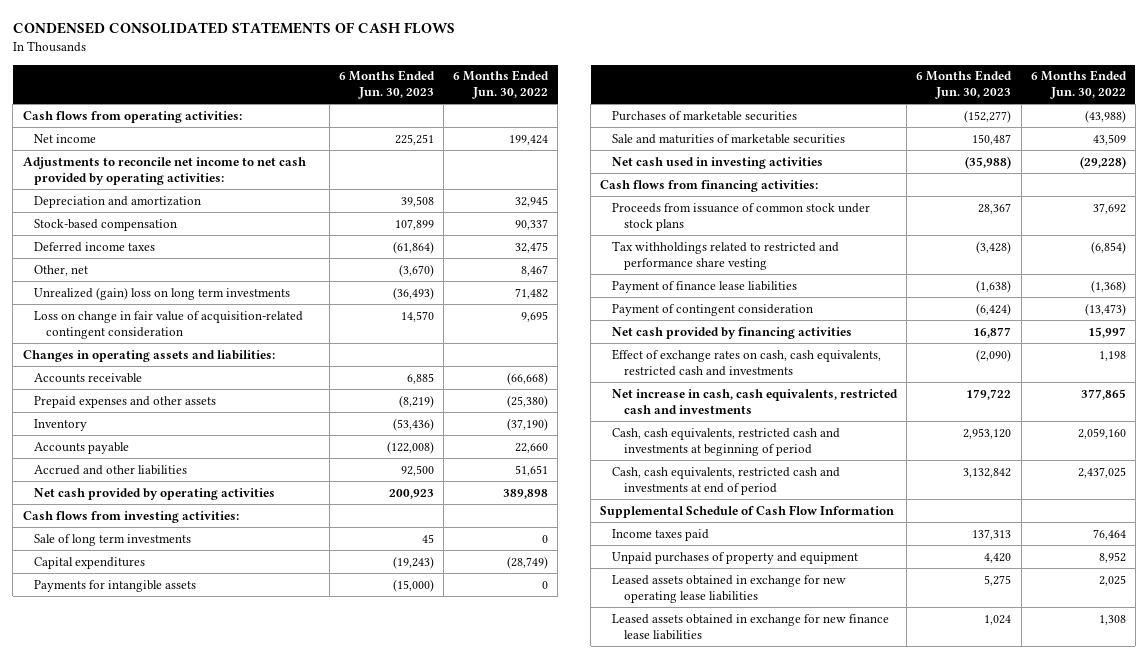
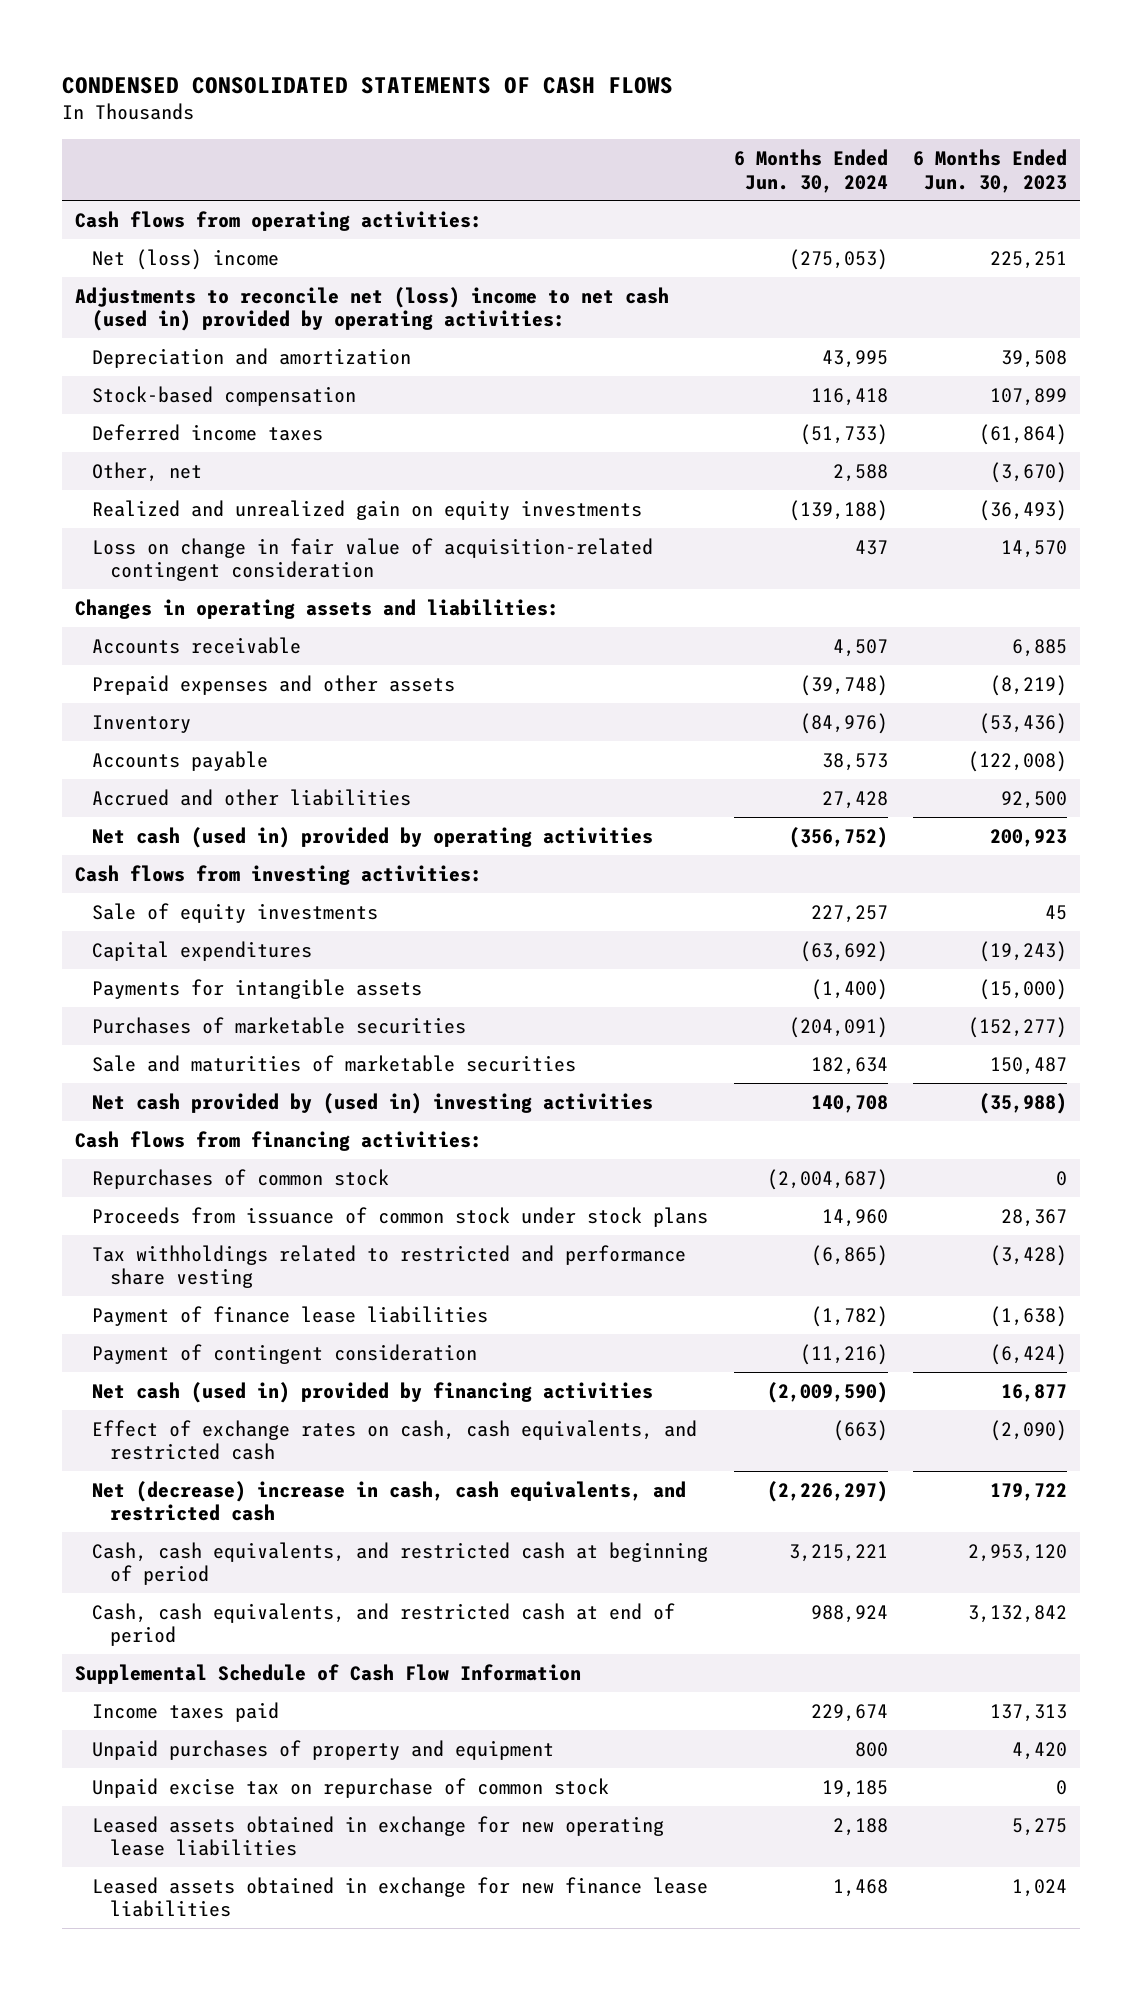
[452,70,549,100] 6 Months Ended Jun. 30, 2022 -> none
none -> [733,148,888,193] 6 Months Ended Jun. 30, 2024
[34,133,97,143] Net income -> [92,248,280,270] Net (loss) income
[22,156,306,185] Adjustments to reconcile net income to net cash provided by operating activities: -> [74,286,669,332] Adjustments to reconcile net (loss) income to net cash (used in) provided by operating activities:
[34,286,291,300] Unrealized (gain) loss on long term investments -> [92,499,643,520] Realized and unrealized gain on equity investments
[34,487,276,500] Net cash provided by operating activities -> [92,826,654,848] Net cash (used in) provided by operating activities
[34,533,192,546] Sale of long term investments -> [92,902,379,923] Sale of equity investments
[612,156,824,169] Net cash used in investing activities -> [92,1092,654,1114] Net cash provided by (used in) investing activities
none -> [92,1168,390,1189] Repurchases of common stock
[612,326,853,339] Net cash provided by financing activities -> [92,1381,654,1403] Net cash (used in) provided by financing activities
[612,348,882,376] Effect of exchange rates on cash, cash equivalents, restricted cash and investments -> [92,1419,698,1461] Effect of exchange rates on cash, cash equivalents, and restricted cash
[612,388,899,414] Net increase in cash, cash equivalents, restricted cash and investments -> [92,1480,687,1522] Net (decrease) increase in cash, cash equivalents, and restricted cash
[612,427,841,456] Cash, cash equivalents, restricted cash and investments at beginning of period -> [92,1541,709,1586] Cash, cash equivalents, and restricted cash at beginning of period
[612,466,841,495] Cash, cash equivalents, restricted cash and investments at end of period -> [92,1602,676,1647] Cash, cash equivalents, and restricted cash at end of period
none -> [92,1777,610,1798] Unpaid excise tax on repurchase of common stock

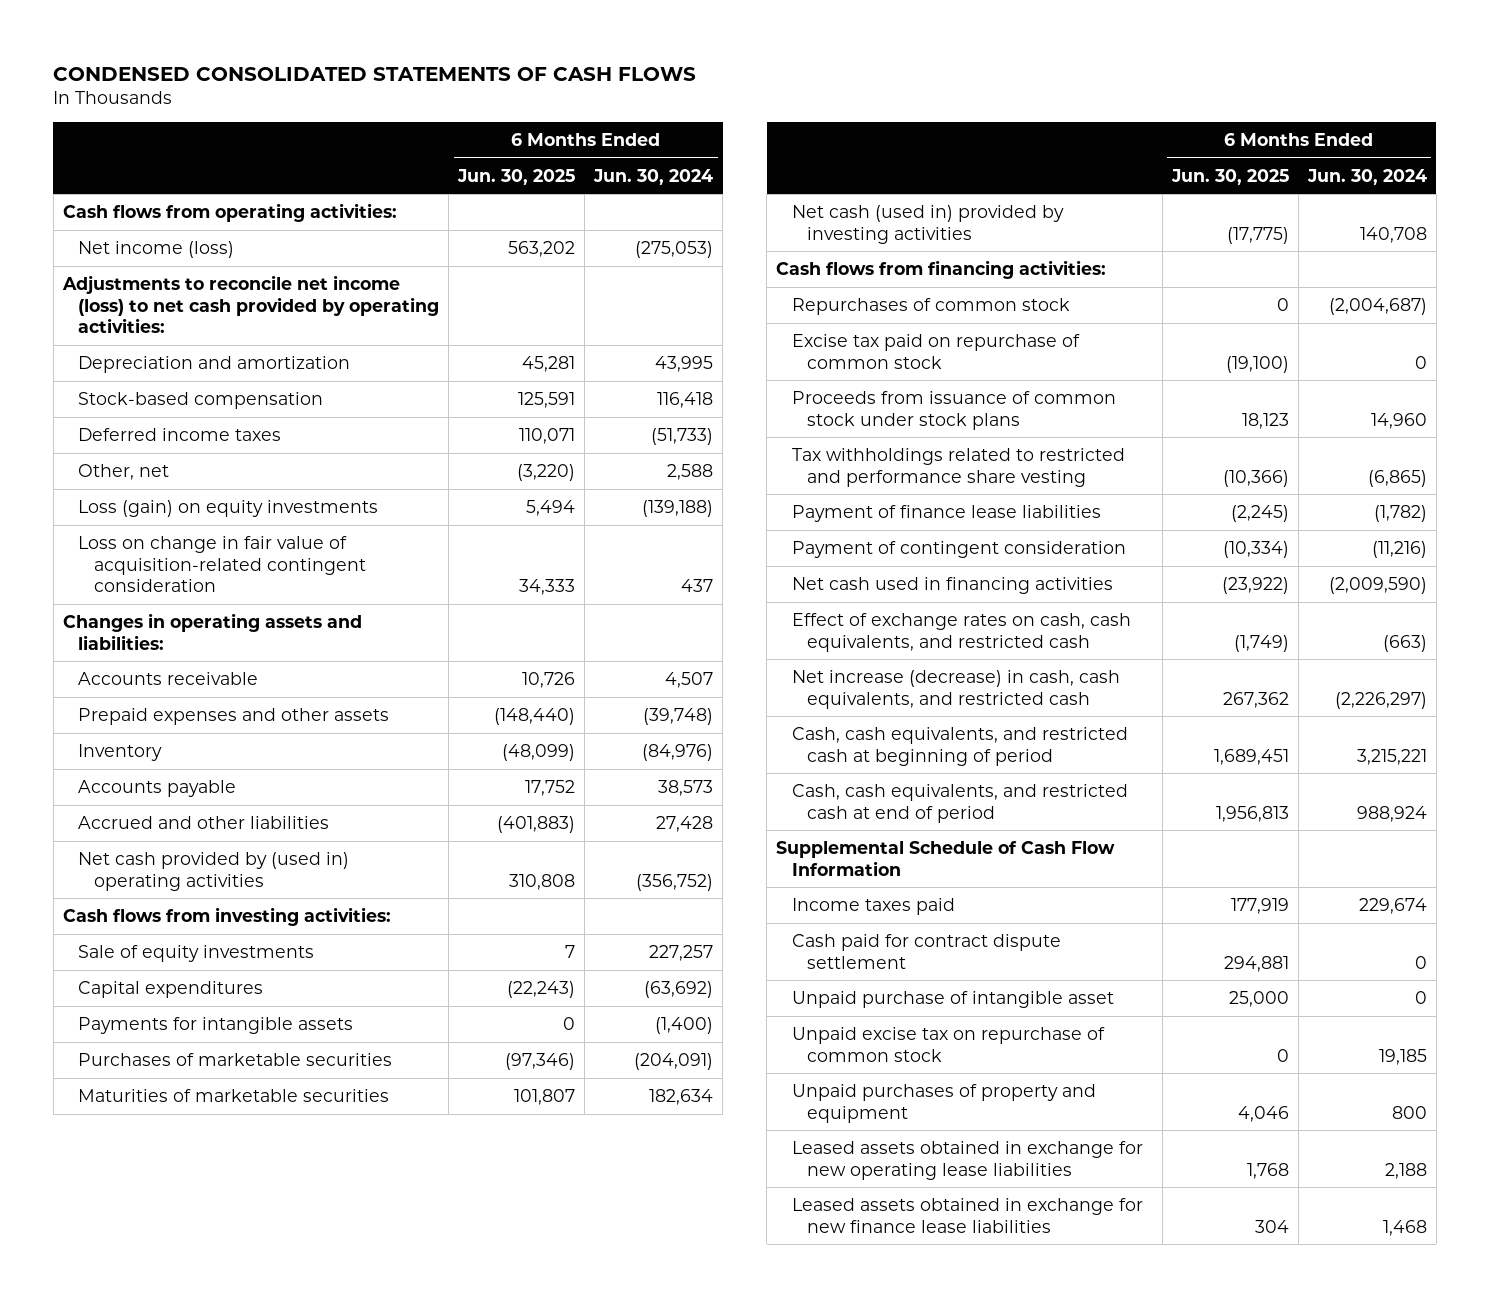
[913,148,1068,193] 6 Months Ended Jun. 30, 2023 -> none
none -> [457,168,576,185] Jun. 30, 2025
[92,248,280,270] Net (loss) income -> [78,240,235,258] Net income (loss)
[74,286,669,332] Adjustments to reconcile net (loss) income to net cash (used in) provided by operating activities: -> [61,274,440,334] Adjustments to reconcile net income (loss) to net cash provided by operating activities:
[92,499,643,520] Realized and unrealized gain on equity investments -> [78,499,379,517] Loss (gain) on equity investments
[92,826,654,848] Net cash (used in) provided by operating activities -> [78,851,350,891] Net cash provided by (used in) operating activities
[92,1054,577,1072] Sale and maturities of marketable securities -> [78,1088,390,1102] Maturities of marketable securities
[92,1092,654,1114] Net cash provided by (used in) investing activities -> [791,204,1064,244] Net cash (used in) provided by investing activities
none -> [791,333,1080,369] Excise tax paid on repurchase of common stock
[92,1381,654,1403] Net cash (used in) provided by financing activities -> [791,576,1113,594] Net cash used in financing activities
[92,1480,687,1522] Net (decrease) increase in cash, cash equivalents, and restricted cash -> [791,669,1120,709] Net increase (decrease) in cash, cash equivalents, and restricted cash
none -> [791,933,1061,969] Cash paid for contract dispute settlement
none -> [791,990,1114,1008] Unpaid purchase of intangible asset
[92,1739,555,1760] Unpaid purchases of property and equipment -> [791,1083,1096,1123] Unpaid purchases of property and equipment

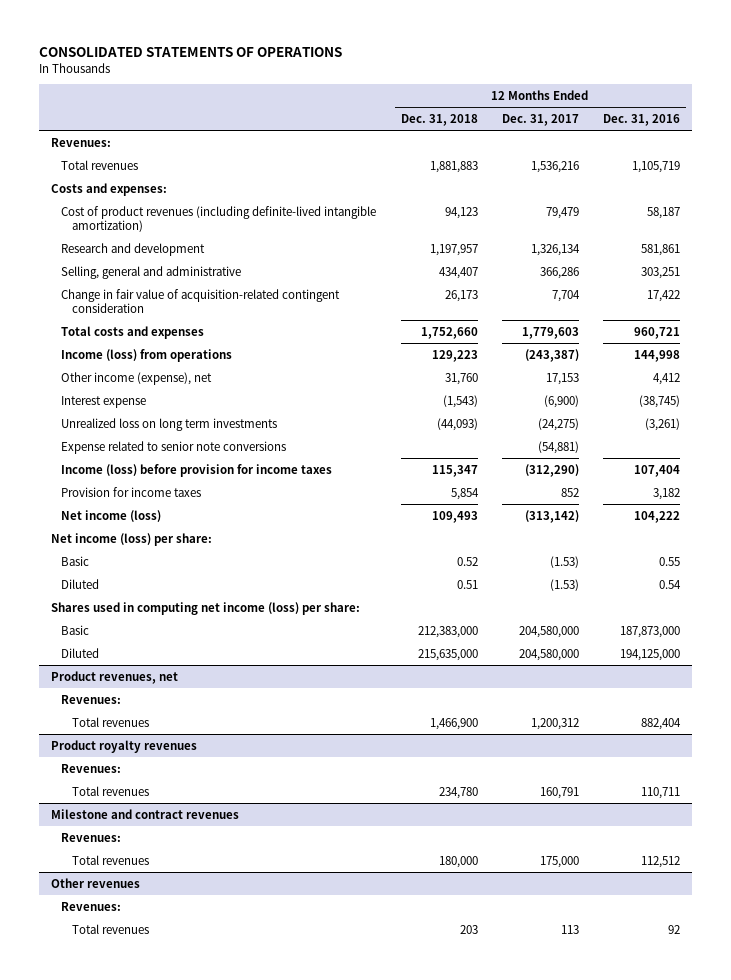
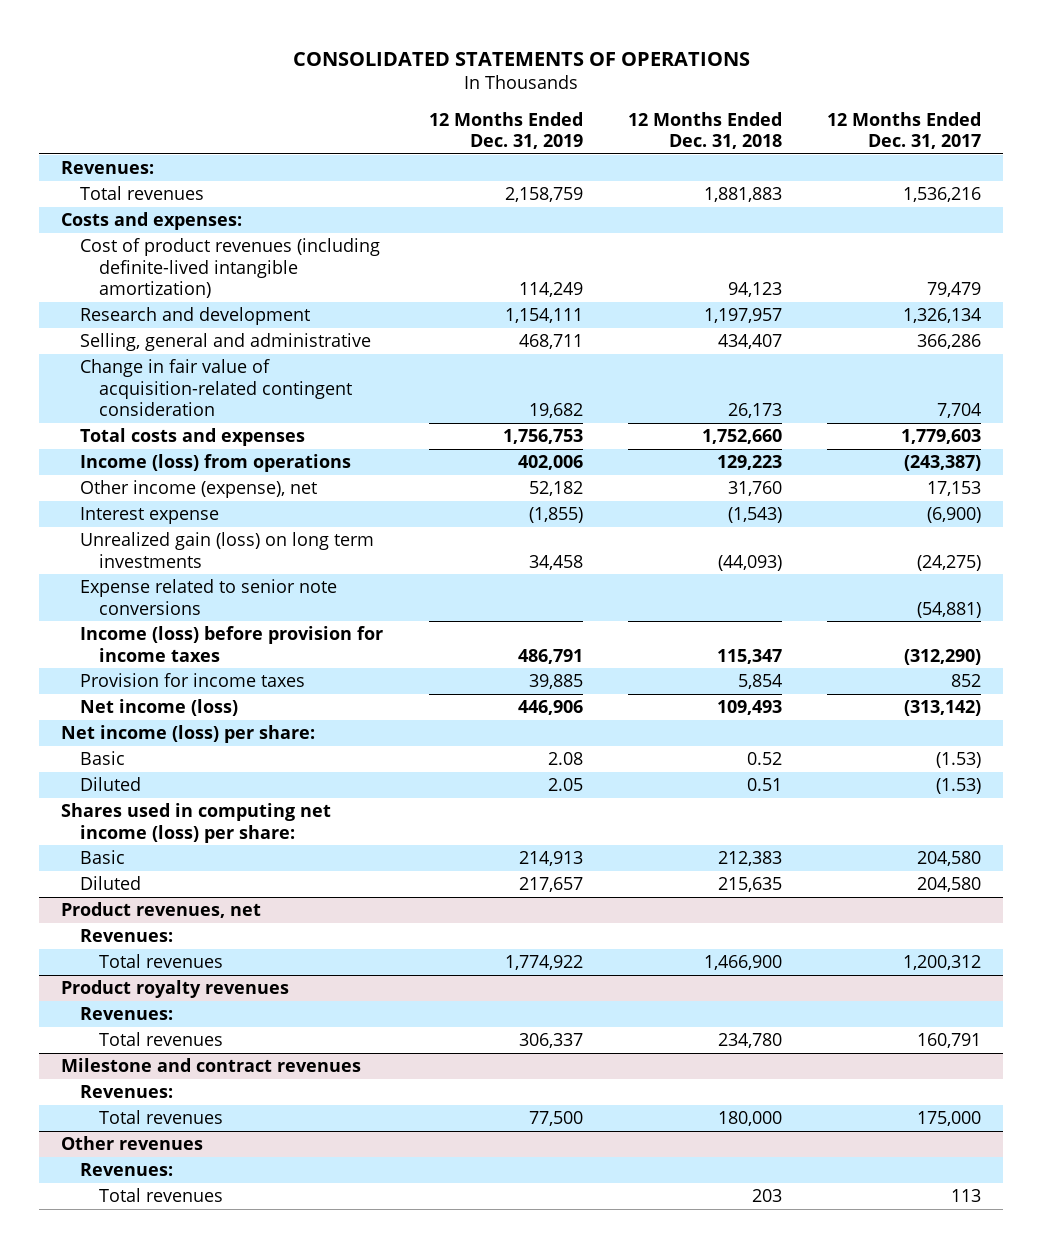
[603,113,681,126] Dec. 31, 2016 -> none
none -> [428,111,583,150] 12 Months Ended Dec. 31, 2019
[61,417,278,431] Unrealized loss on long term investments -> [80,532,375,568] Unrealized gain (loss) on long term investments
[417,625,478,638] 212,383,000 -> [717,851,782,867] 212,383
[518,625,579,638] 204,580,000 -> [916,851,981,867] 204,580
[417,648,478,661] 215,635,000 -> [717,877,782,893] 215,635
[518,648,579,661] 204,580,000 -> [916,877,981,893] 204,580

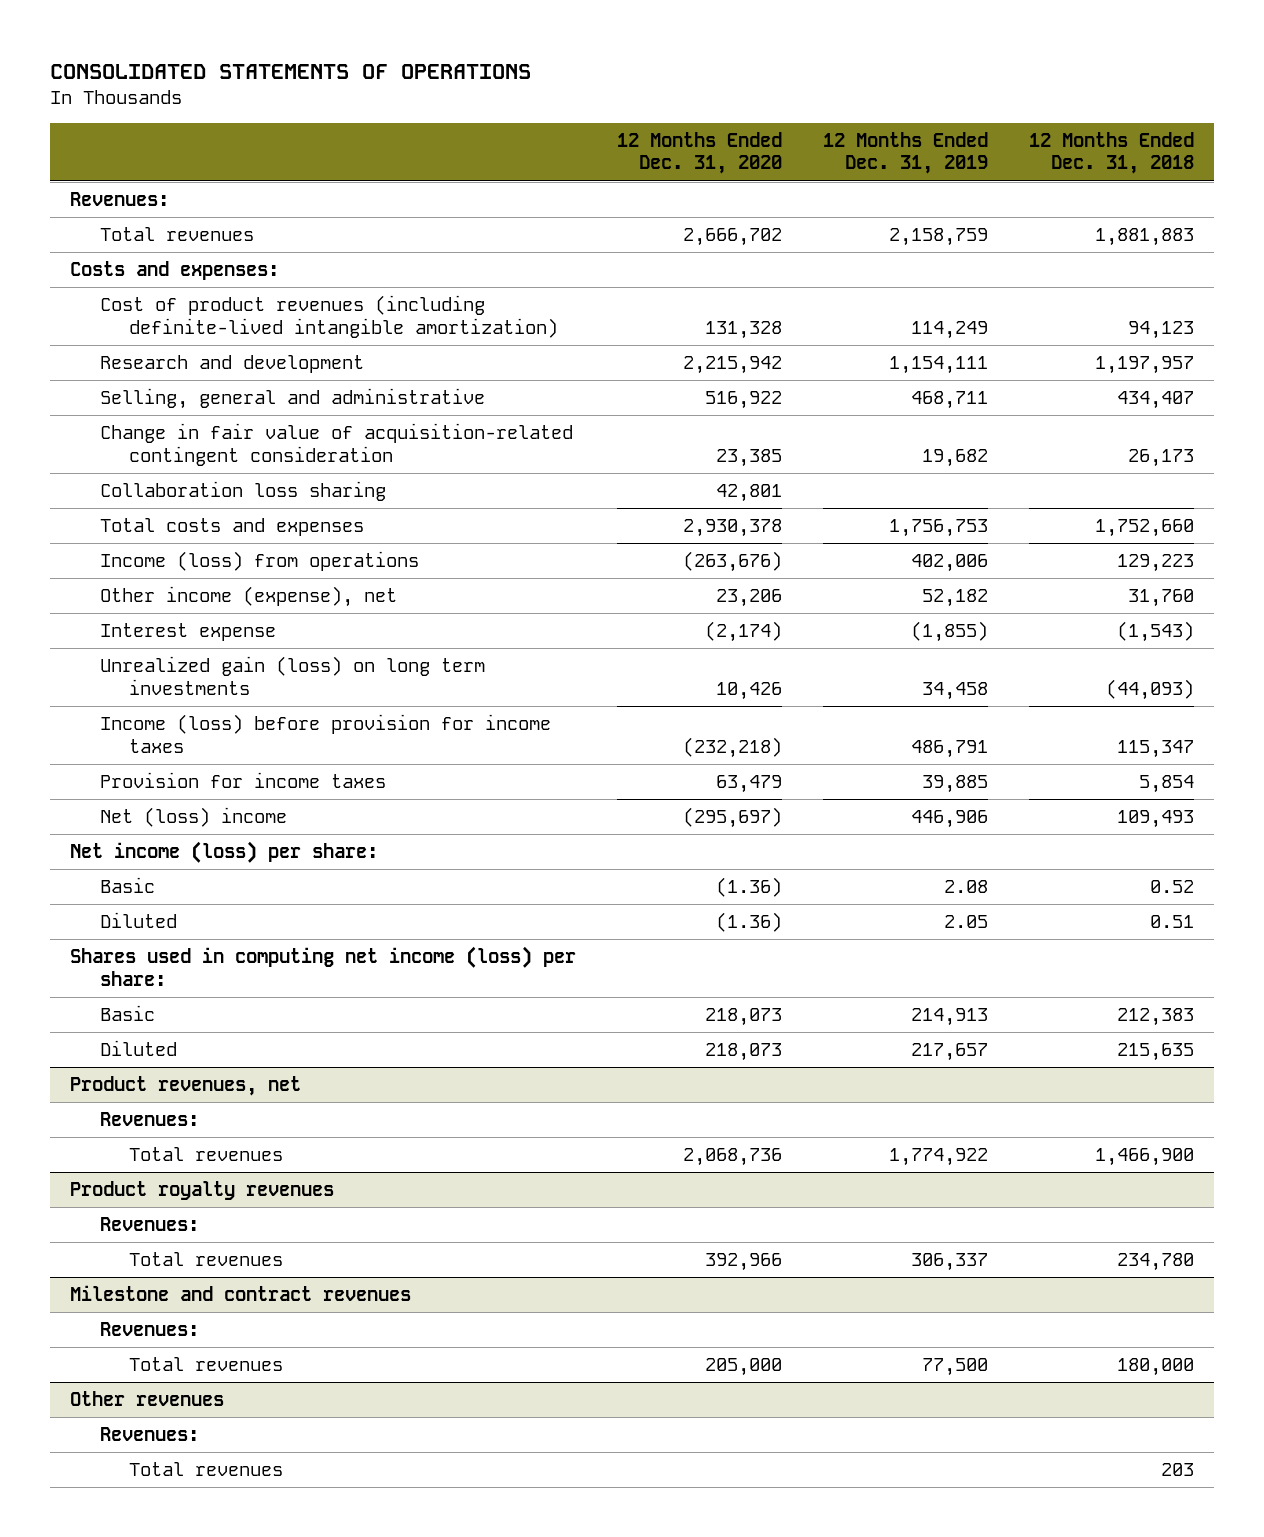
[826,111,981,150] 12 Months Ended Dec. 31, 2017 -> none
none -> [617,132,783,175] 12 Months Ended Dec. 31, 2020
none -> [99,481,386,502] Collaboration loss sharing
[80,579,338,615] Expense related to senior note conversions -> none
[80,699,239,717] Net income (loss) -> [99,807,287,828] Net (loss) income

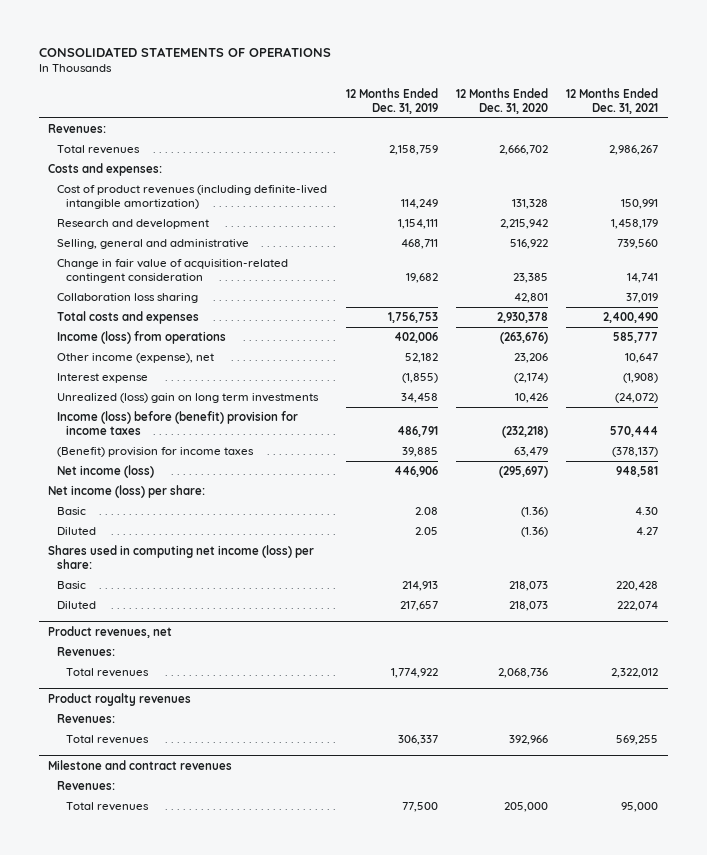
[1028,132,1194,175] 12 Months Ended Dec. 31, 2018 -> none
none -> [566,88,659,114] 12 Months Ended Dec. 31, 2021
[99,656,485,695] Unrealized gain (loss) on long term investments -> [57,393,320,404] Unrealized (loss) gain on long term investments
[99,714,551,753] Income (loss) before provision for income taxes -> [57,411,299,436] Income (loss) before (benefit) provision for income taxes
[99,772,386,789] Provision for income taxes -> [57,447,255,458] (Benefit) provision for income taxes
[99,807,287,828] Net (loss) income -> [57,465,155,479] Net income (loss)
[70,1391,225,1407] Other revenues -> none
[99,1427,199,1442] Revenues: -> none
[129,1462,284,1477] Total revenues -> none

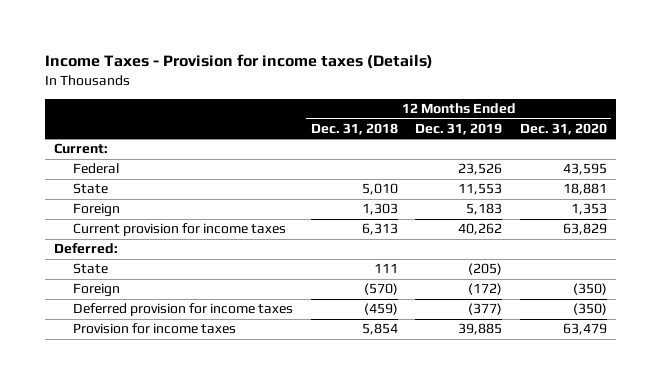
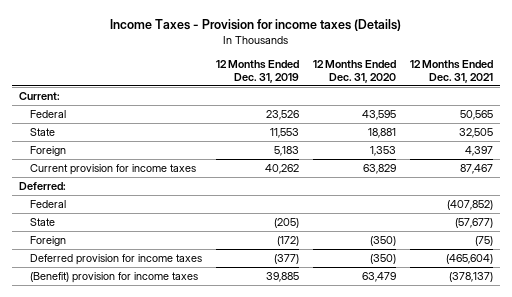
[310,122,398,135] Dec. 31, 2018 -> none
none -> [409,59,493,84] 12 Months Ended Dec. 31, 2021
none -> [30,199,67,208] Federal
[73,323,237,335] Provision for income taxes -> [30,271,199,283] (Benefit) provision for income taxes

